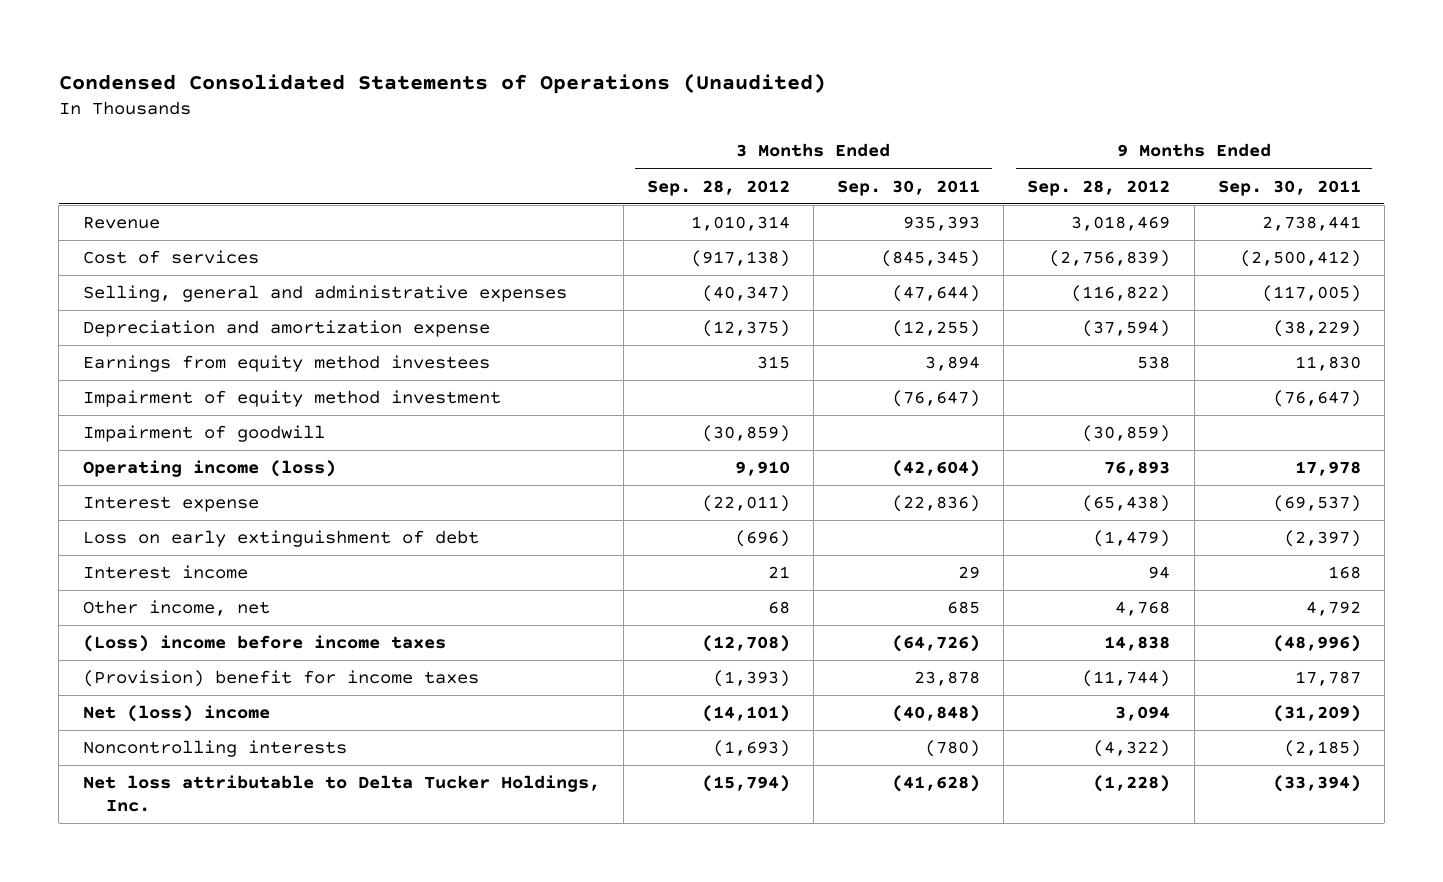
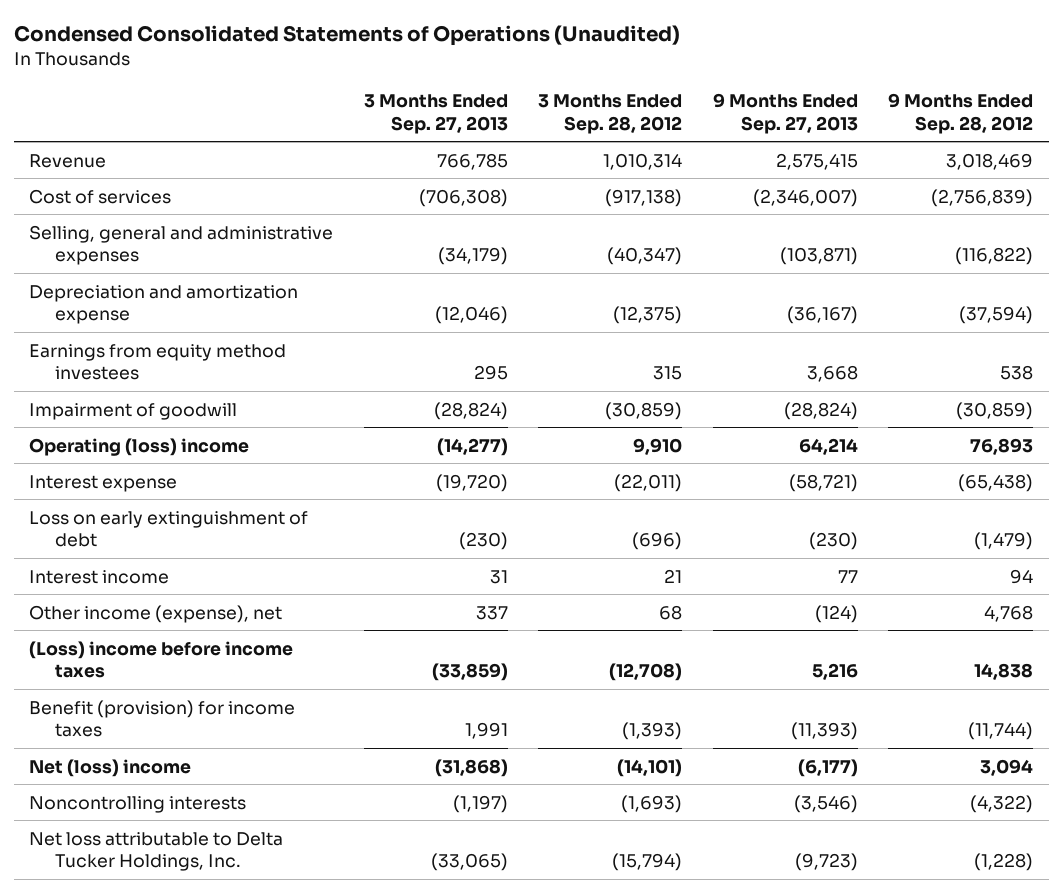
[837,179,981,196] Sep. 30, 2011 -> none
[1217,179,1361,196] Sep. 30, 2011 -> none
none -> [363,94,508,134] 3 Months Ended Sep. 27, 2013
none -> [712,93,858,134] 9 Months Ended Sep. 27, 2013
[82,390,501,408] Impairment of equity method investment -> none
[82,460,336,478] Operating income (loss) -> [29,437,250,456] Operating (loss) income
[82,600,270,617] Other income, net -> [29,604,283,623] Other income (expense), net
[82,670,479,688] (Provision) benefit for income taxes -> [29,699,296,738] Benefit (provision) for income taxes

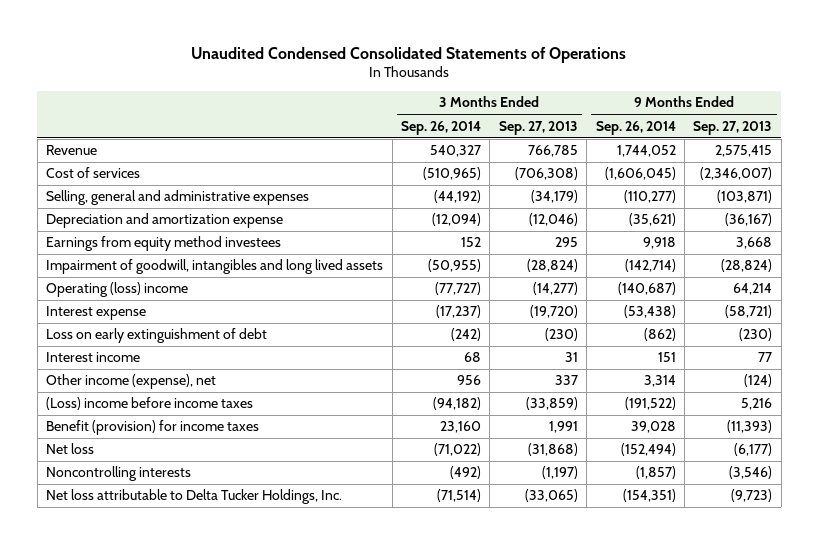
[14,25,681,47] Condensed Consolidated Statements of Operations (Unaudited) -> [191,46,627,63] Unaudited Condensed Consolidated Statements of Operations
[538,94,683,134] 3 Months Ended Sep. 28, 2012 -> none
[888,93,1034,134] 9 Months Ended Sep. 28, 2012 -> none
none -> [401,120,482,135] Sep. 26, 2014
none -> [595,120,676,135] Sep. 26, 2014
[29,402,238,420] Impairment of goodwill -> [46,259,384,275] Impairment of goodwill, intangibles and long lived assets
[29,758,192,777] Net (loss) income -> [46,443,95,455] Net loss

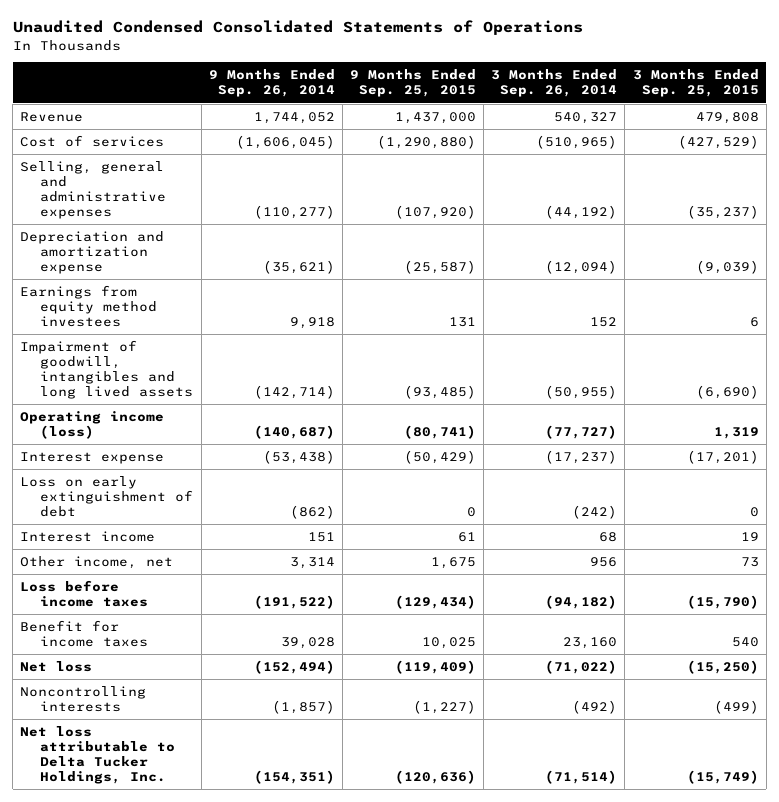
[498,120,578,135] Sep. 27, 2013 -> none
[693,120,773,135] Sep. 27, 2013 -> none
none -> [350,69,477,98] 9 Months Ended Sep. 25, 2015
none -> [632,69,759,98] 3 Months Ended Sep. 25, 2015
[46,282,189,298] Operating (loss) income -> [20,411,165,440] Operating income (loss)
[46,374,217,390] Other income (expense), net -> [20,556,174,570] Other income, net
[46,397,254,411] (Loss) income before income taxes -> [20,580,149,608] Loss before income taxes
[46,420,260,436] Benefit (provision) for income taxes -> [20,620,149,648] Benefit for income taxes

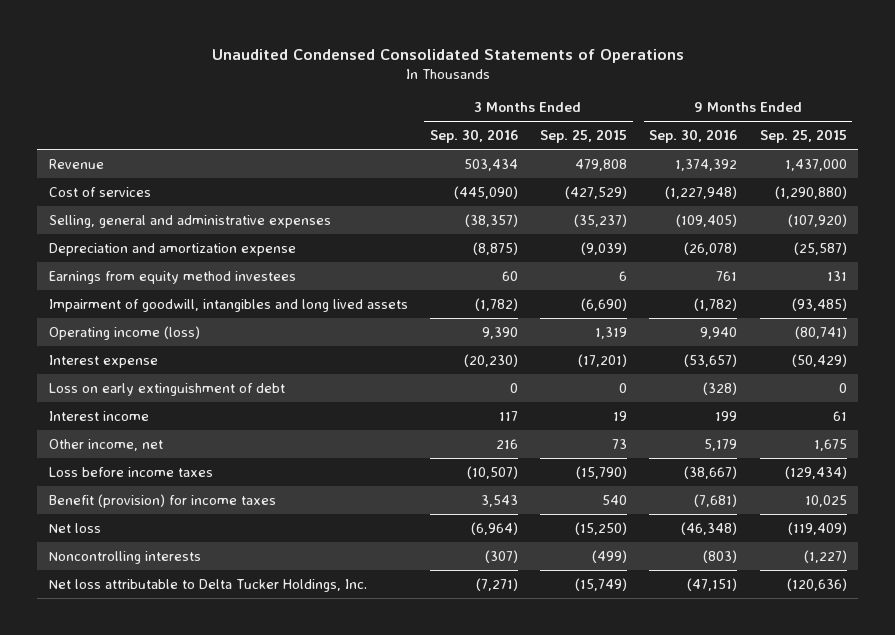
[208,69,335,98] 9 Months Ended Sep. 26, 2014 -> none
[491,69,618,98] 3 Months Ended Sep. 26, 2014 -> none
none -> [429,129,518,144] Sep. 30, 2016
none -> [649,129,738,144] Sep. 30, 2016
[20,620,149,648] Benefit for income taxes -> [48,493,276,508] Benefit (provision) for income taxes

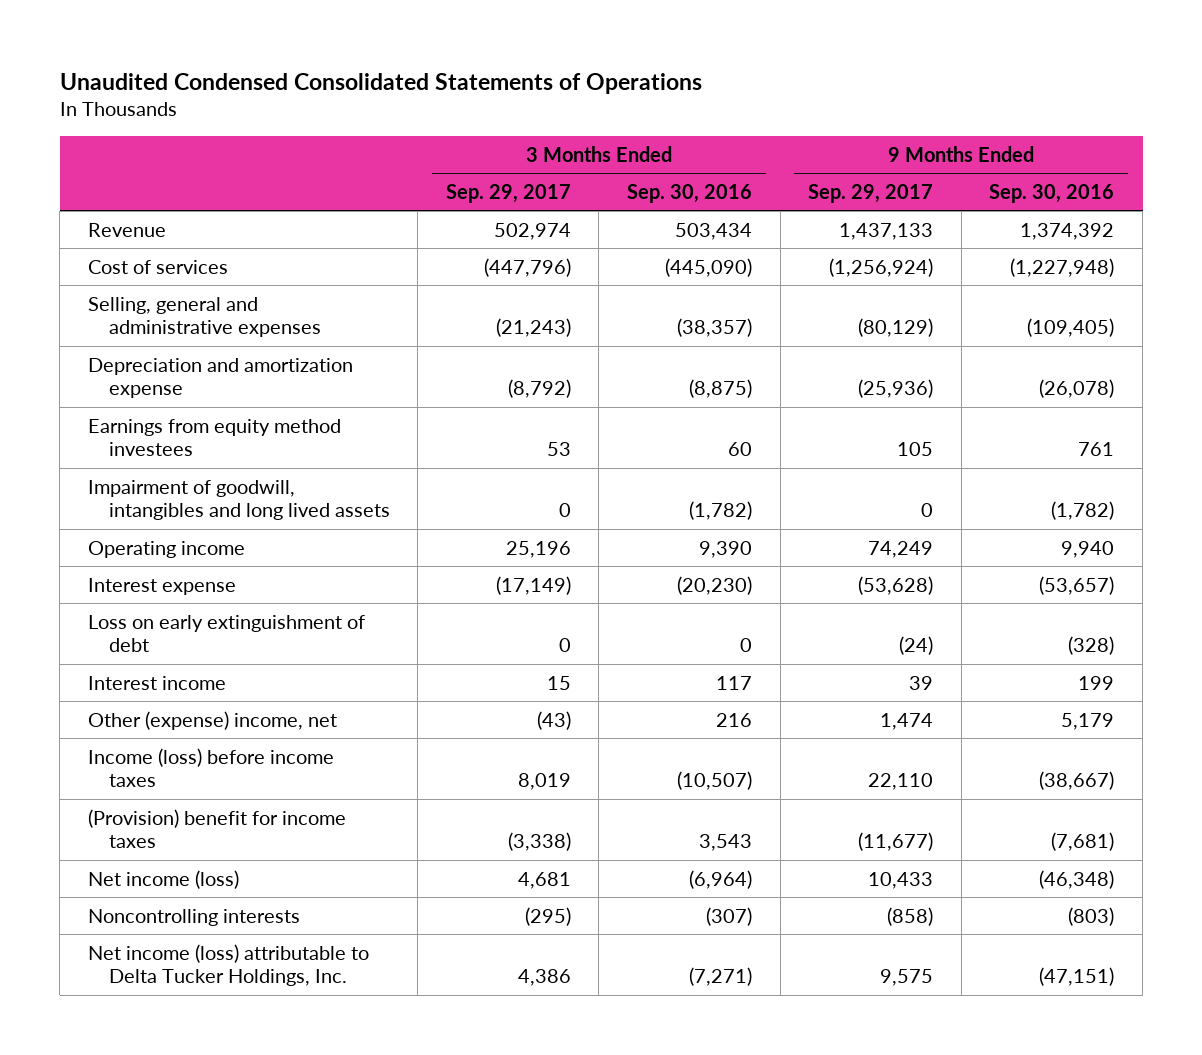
[540,129,628,144] Sep. 25, 2015 -> none
[759,129,847,144] Sep. 25, 2015 -> none
none -> [445,183,571,203] Sep. 29, 2017
none -> [808,183,934,203] Sep. 29, 2017
[48,325,200,340] Operating income (loss) -> [87,540,245,558] Operating income
[48,438,163,451] Other income, net -> [87,710,337,730] Other (expense) income, net
[48,466,213,477] Loss before income taxes -> [87,747,334,788] Income (loss) before income taxes
[48,493,276,508] Benefit (provision) for income taxes -> [87,808,346,849] (Provision) benefit for income taxes
[48,522,101,533] Net loss -> [87,869,239,889] Net income (loss)
[48,578,367,592] Net loss attributable to Delta Tucker Holdings, Inc. -> [87,943,369,987] Net income (loss) attributable to Delta Tucker Holdings, Inc.

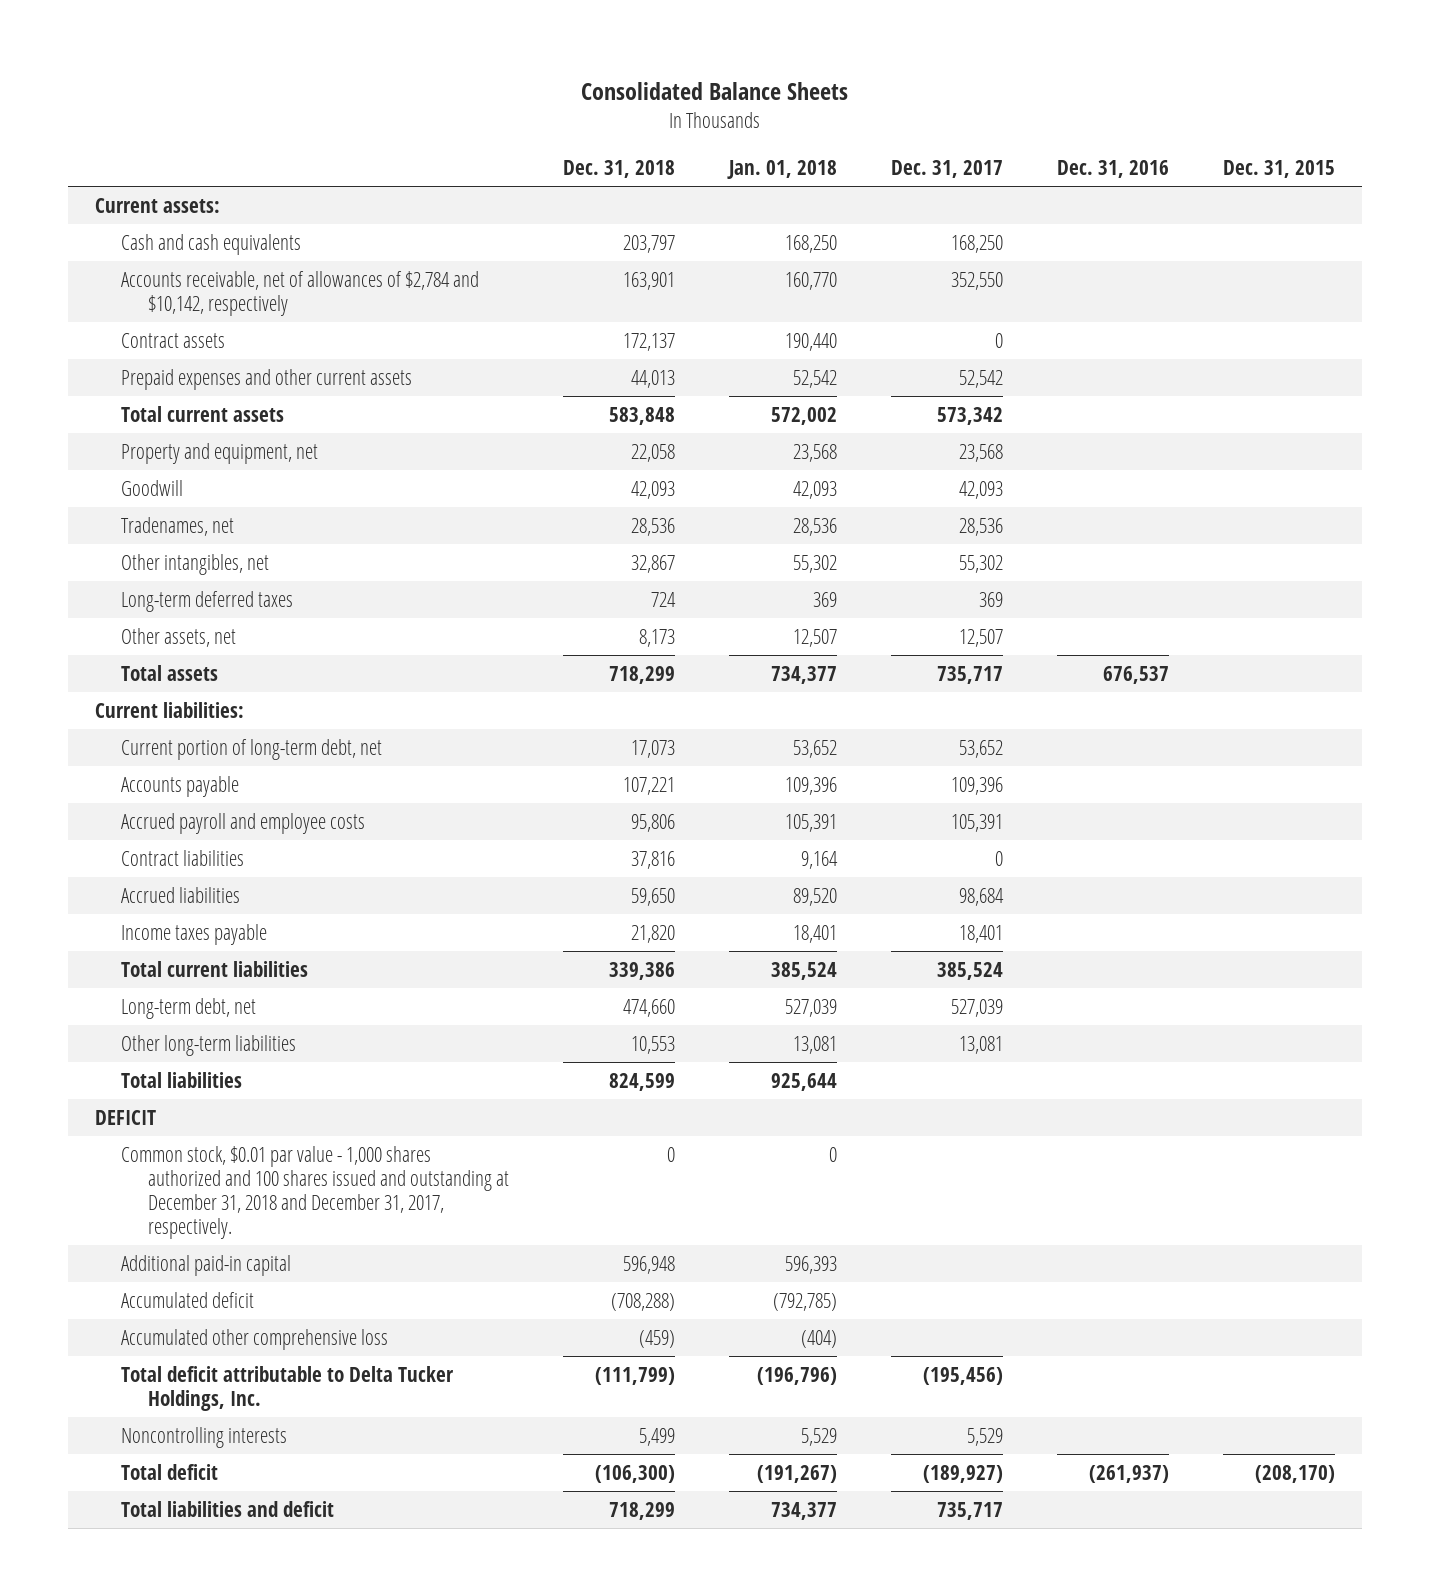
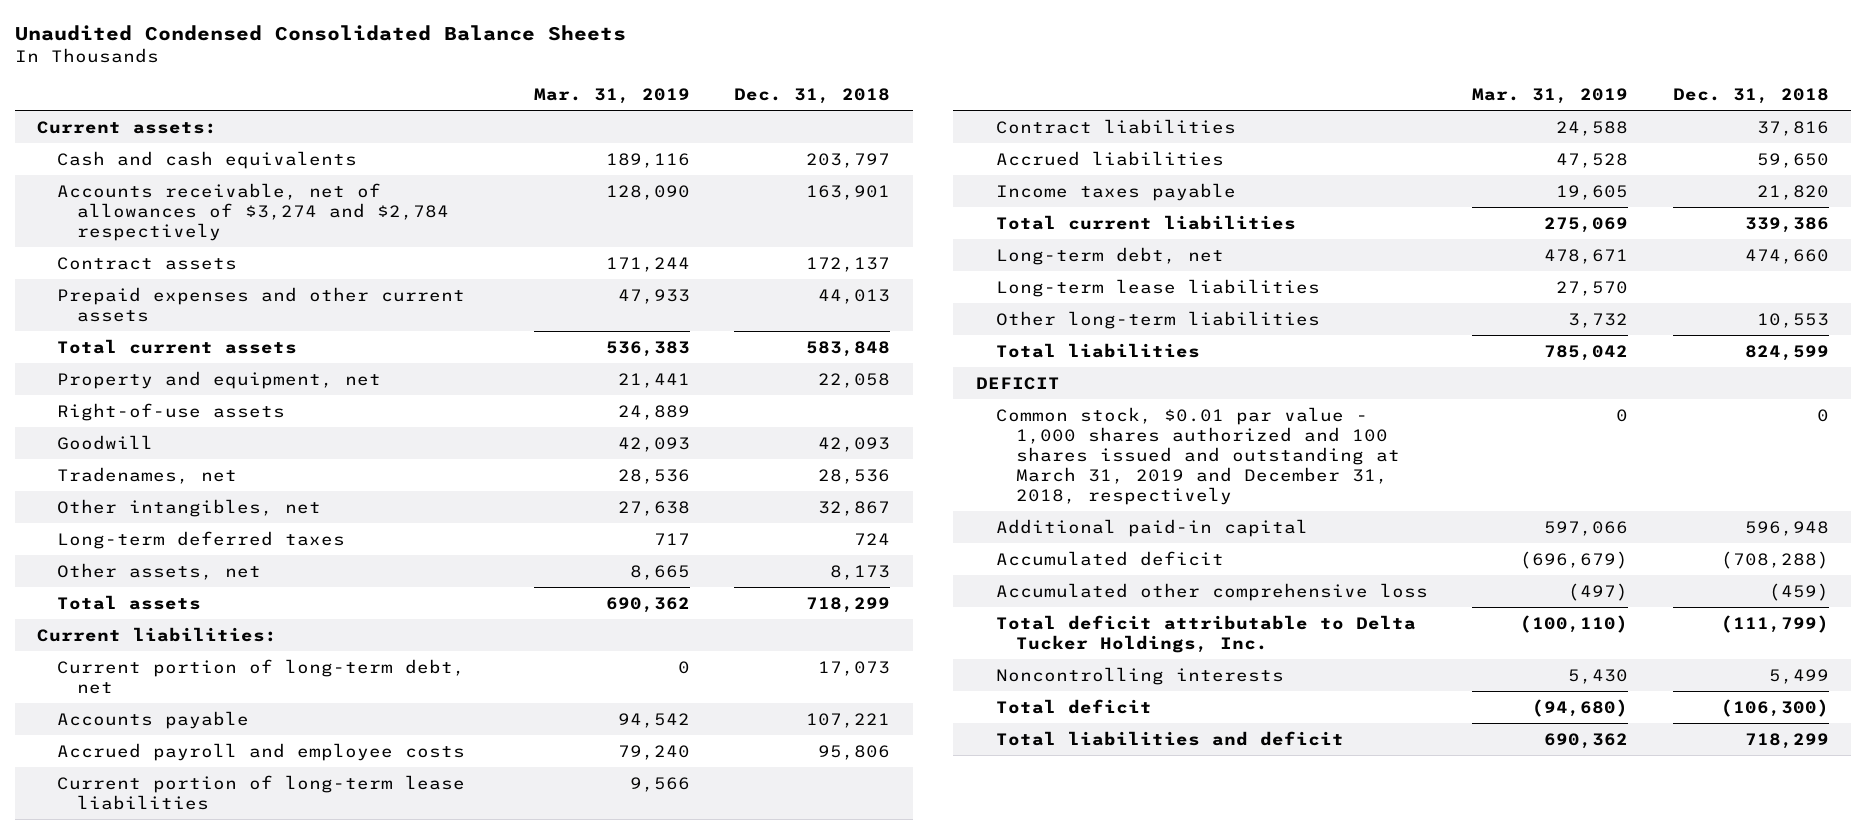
[580,81,848,100] Consolidated Balance Sheets -> [14,24,626,41] Unaudited Condensed Consolidated Balance Sheets
[727,159,838,179] Jan. 01, 2018 -> none
[891,159,1004,178] Dec. 31, 2017 -> none
[1056,159,1169,178] Dec. 31, 2016 -> none
[1222,159,1335,178] Dec. 31, 2015 -> none
none -> [533,87,690,104] Mar. 31, 2019
[121,271,480,316] Accounts receivable, net of allowances of $2,784 and $10,142, respectively -> [57,182,450,241] Accounts receivable, net of allowances of $3,274 and $2,784 respectively
none -> [57,402,286,421] Right-of-use assets
none -> [57,774,466,810] Current portion of long-term lease liabilities
none -> [995,278,1320,297] Long-term lease liabilities
[121,1146,510,1239] Common stock, $0.01 par value - 1,000 shares authorized and 100 shares issued and outstanding at December 31, 2018 and December 31, 2017, respectively. -> [995,406,1401,505] Common stock, $0.01 par value - 1,000 shares authorized and 100 shares issued and outstanding at March 31, 2019 and December 31, 2018, respectively

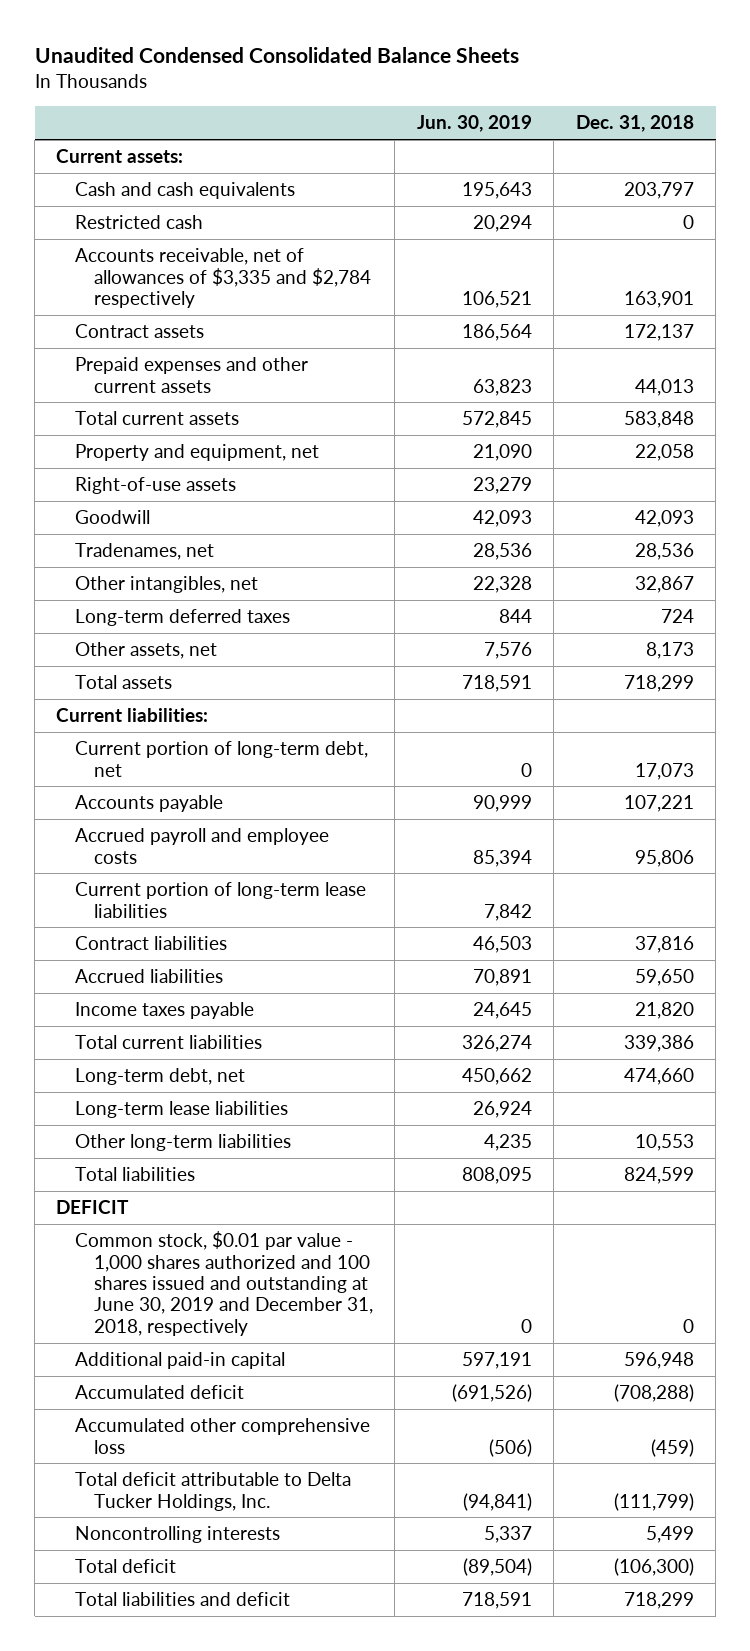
[533,87,690,104] Mar. 31, 2019 -> none
none -> [416,115,532,133] Jun. 30, 2019
none -> [75,215,204,230] Restricted cash
[57,182,450,241] Accounts receivable, net of allowances of $3,274 and $2,784 respectively -> [75,248,372,308] Accounts receivable, net of allowances of $3,335 and $2,784 respectively
[995,406,1401,505] Common stock, $0.01 par value - 1,000 shares authorized and 100 shares issued and outstanding at March 31, 2019 and December 31, 2018, respectively -> [75,1231,374,1336] Common stock, $0.01 par value - 1,000 shares authorized and 100 shares issued and outstanding at June 30, 2019 and December 31, 2018, respectively

